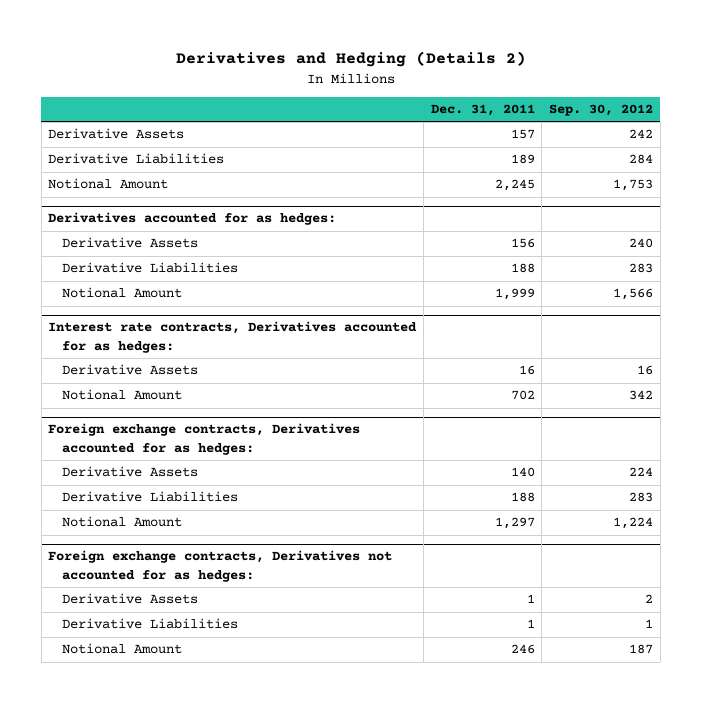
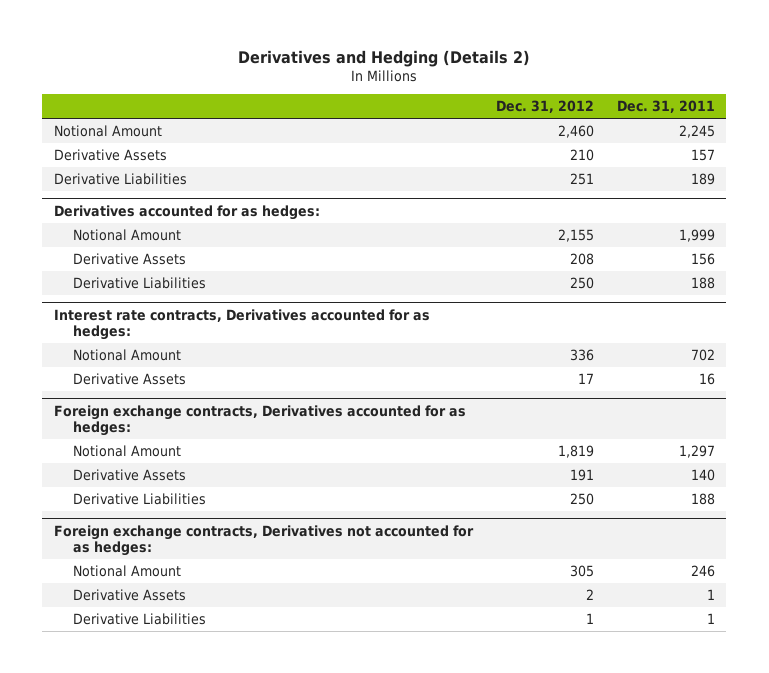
[549,104,654,117] Sep. 30, 2012 -> none
none -> [495,100,594,114] Dec. 31, 2012
[48,178,169,190] Notional Amount -> [53,124,162,137] Notional Amount
[62,287,183,299] Notional Amount -> [72,228,181,241] Notional Amount
[62,364,199,376] Derivative Assets -> [72,372,186,385] Derivative Assets
[62,516,183,528] Notional Amount -> [72,444,181,457] Notional Amount
[62,643,183,655] Notional Amount -> [72,564,181,577] Notional Amount

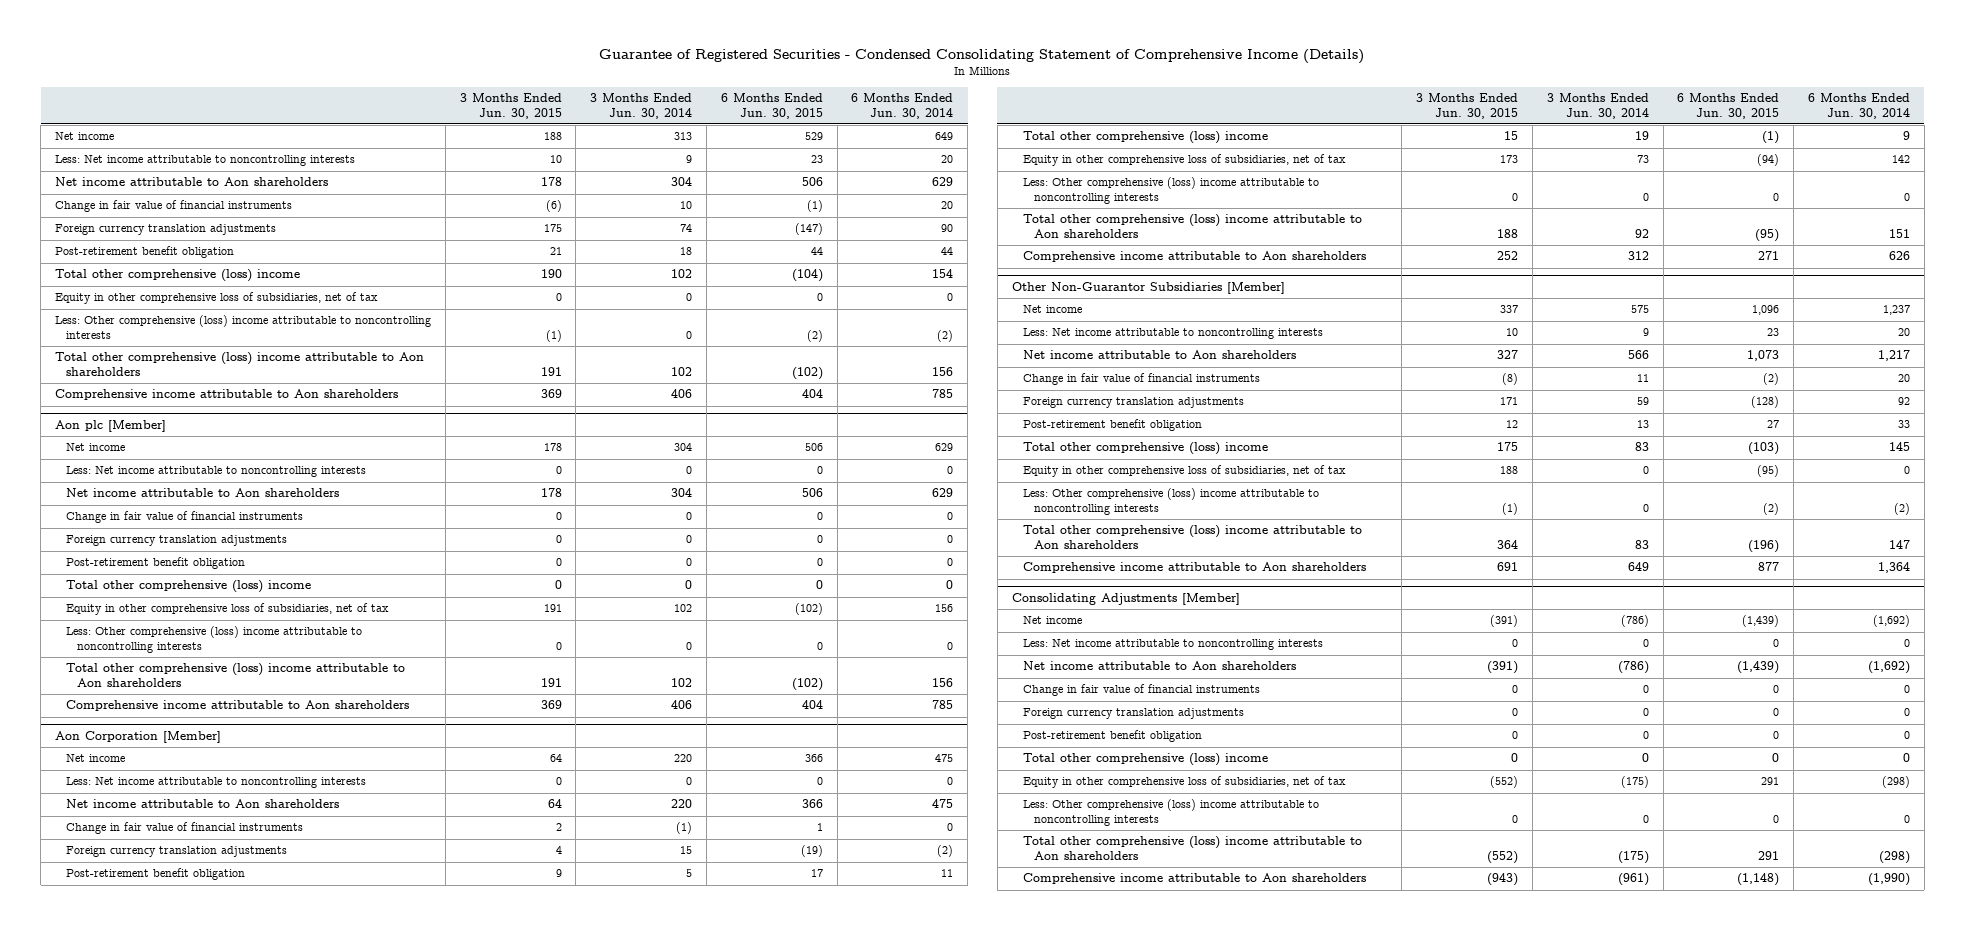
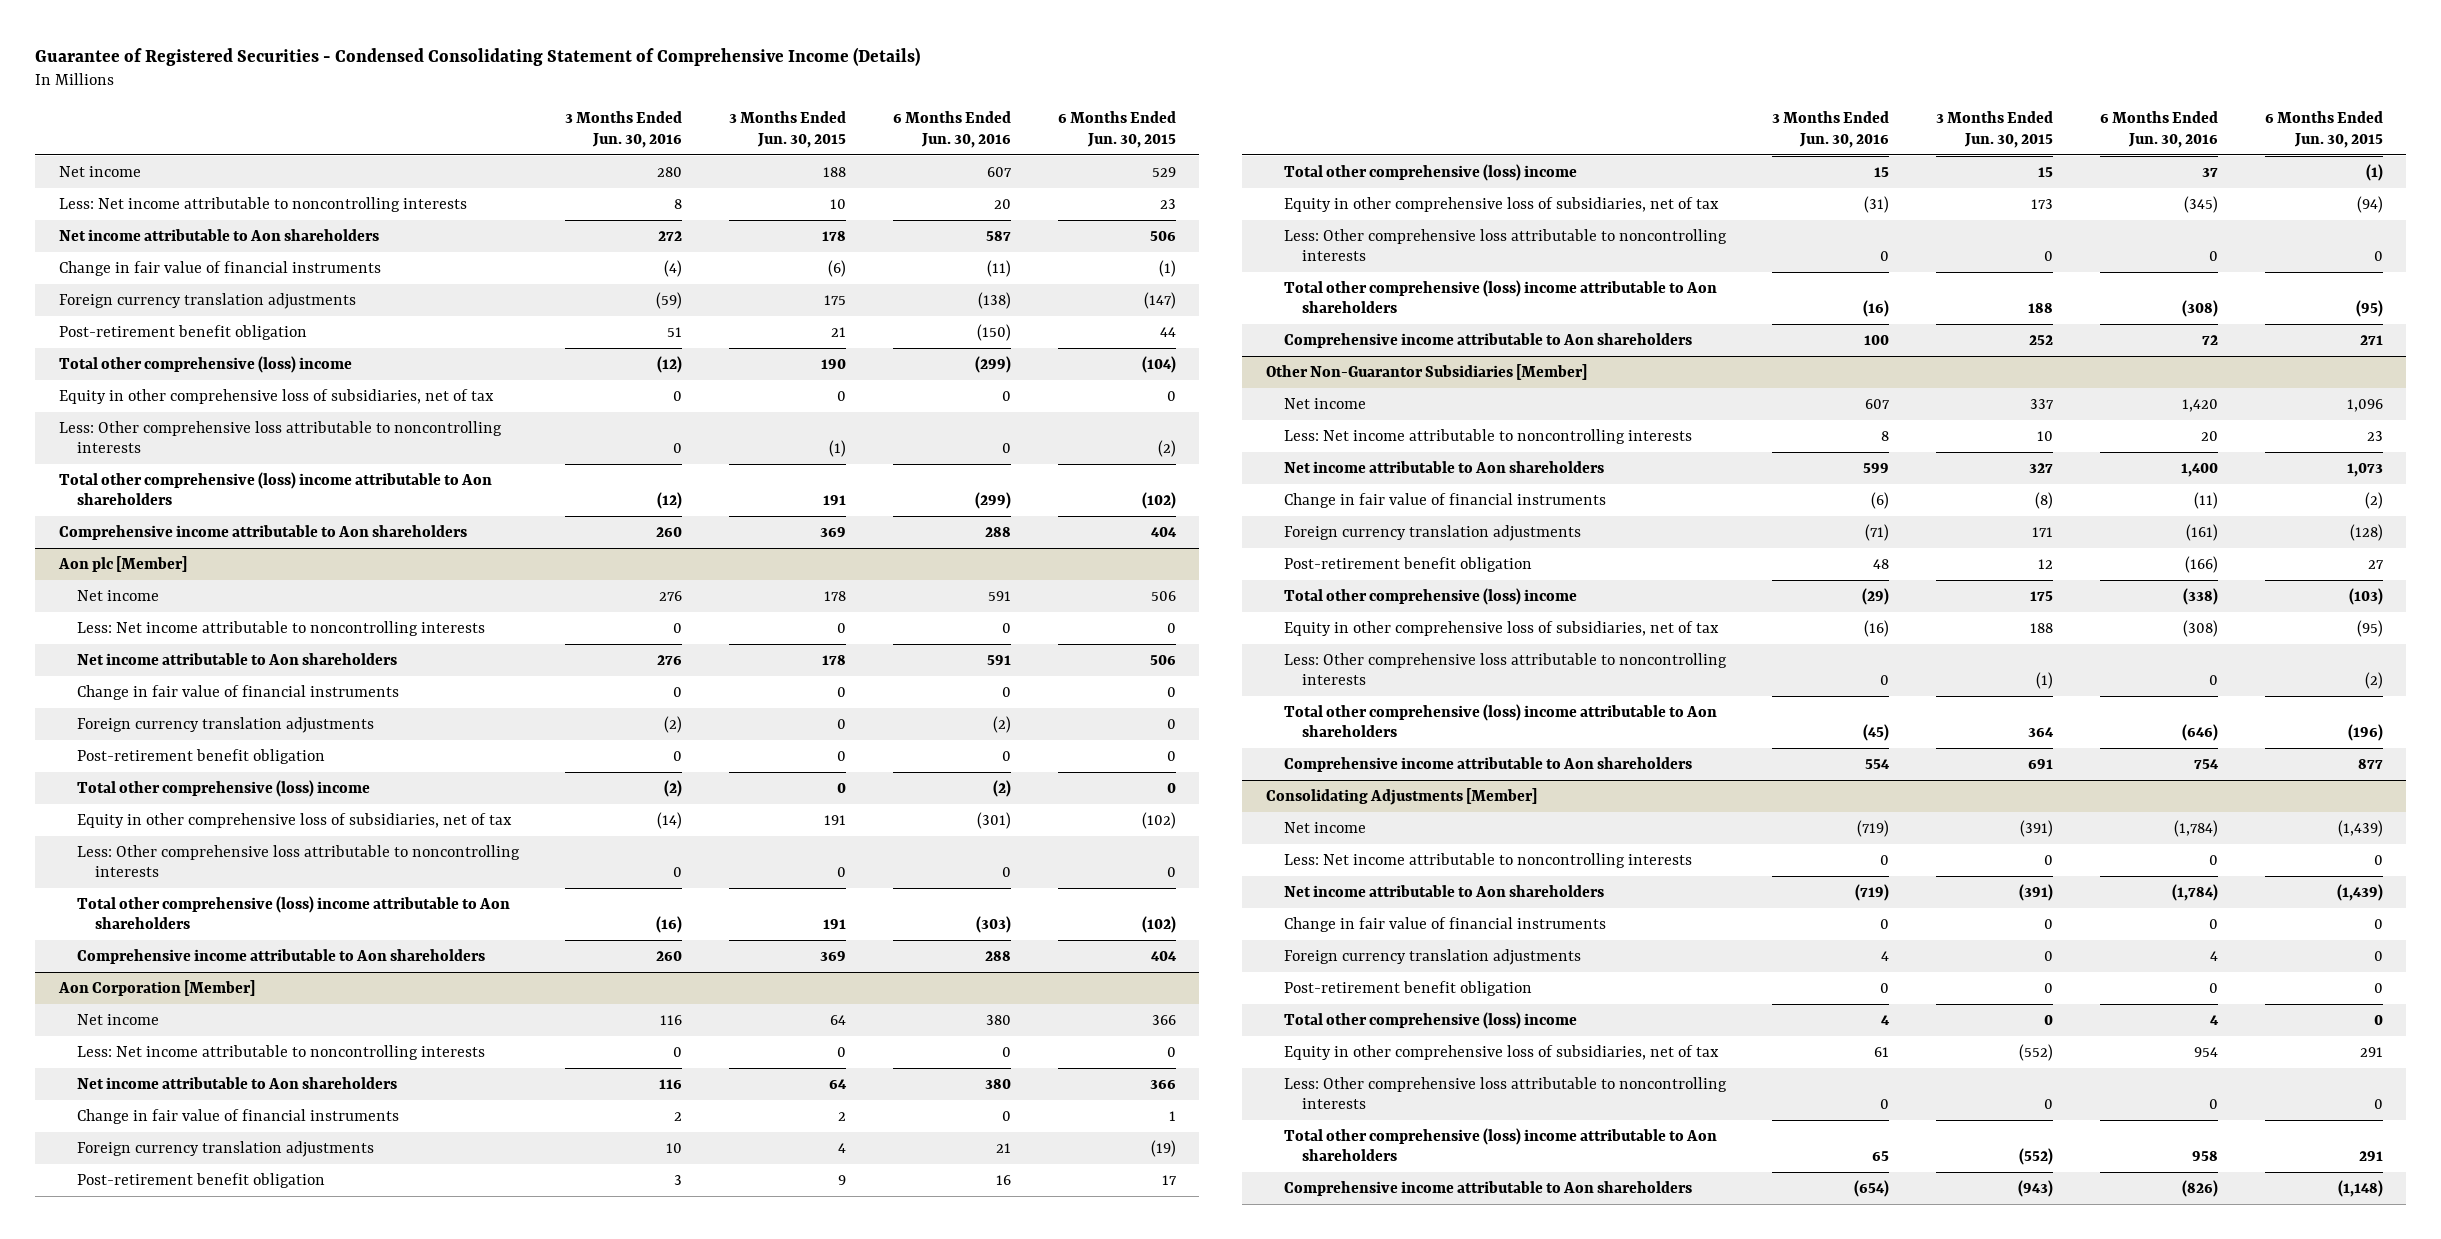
[590,93,693,119] 3 Months Ended Jun. 30, 2014 -> none
[851,93,954,119] 6 Months Ended Jun. 30, 2014 -> none
none -> [565,111,683,148] 3 Months Ended Jun. 30, 2016
none -> [892,111,1011,148] 6 Months Ended Jun. 30, 2016
[54,315,431,339] Less: Other comprehensive (loss) income attributable to noncontrolling interests -> [58,420,502,454] Less: Other comprehensive loss attributable to noncontrolling interests
[66,626,363,653] Less: Other comprehensive (loss) income attributable to noncontrolling interests -> [76,844,520,878] Less: Other comprehensive loss attributable to noncontrolling interests
[1022,177,1319,204] Less: Other comprehensive (loss) income attributable to noncontrolling interests -> [1283,228,1727,262] Less: Other comprehensive loss attributable to noncontrolling interests
[1022,488,1319,515] Less: Other comprehensive (loss) income attributable to noncontrolling interests -> [1283,652,1727,686] Less: Other comprehensive loss attributable to noncontrolling interests
[1022,799,1319,826] Less: Other comprehensive (loss) income attributable to noncontrolling interests -> [1283,1076,1727,1110] Less: Other comprehensive loss attributable to noncontrolling interests

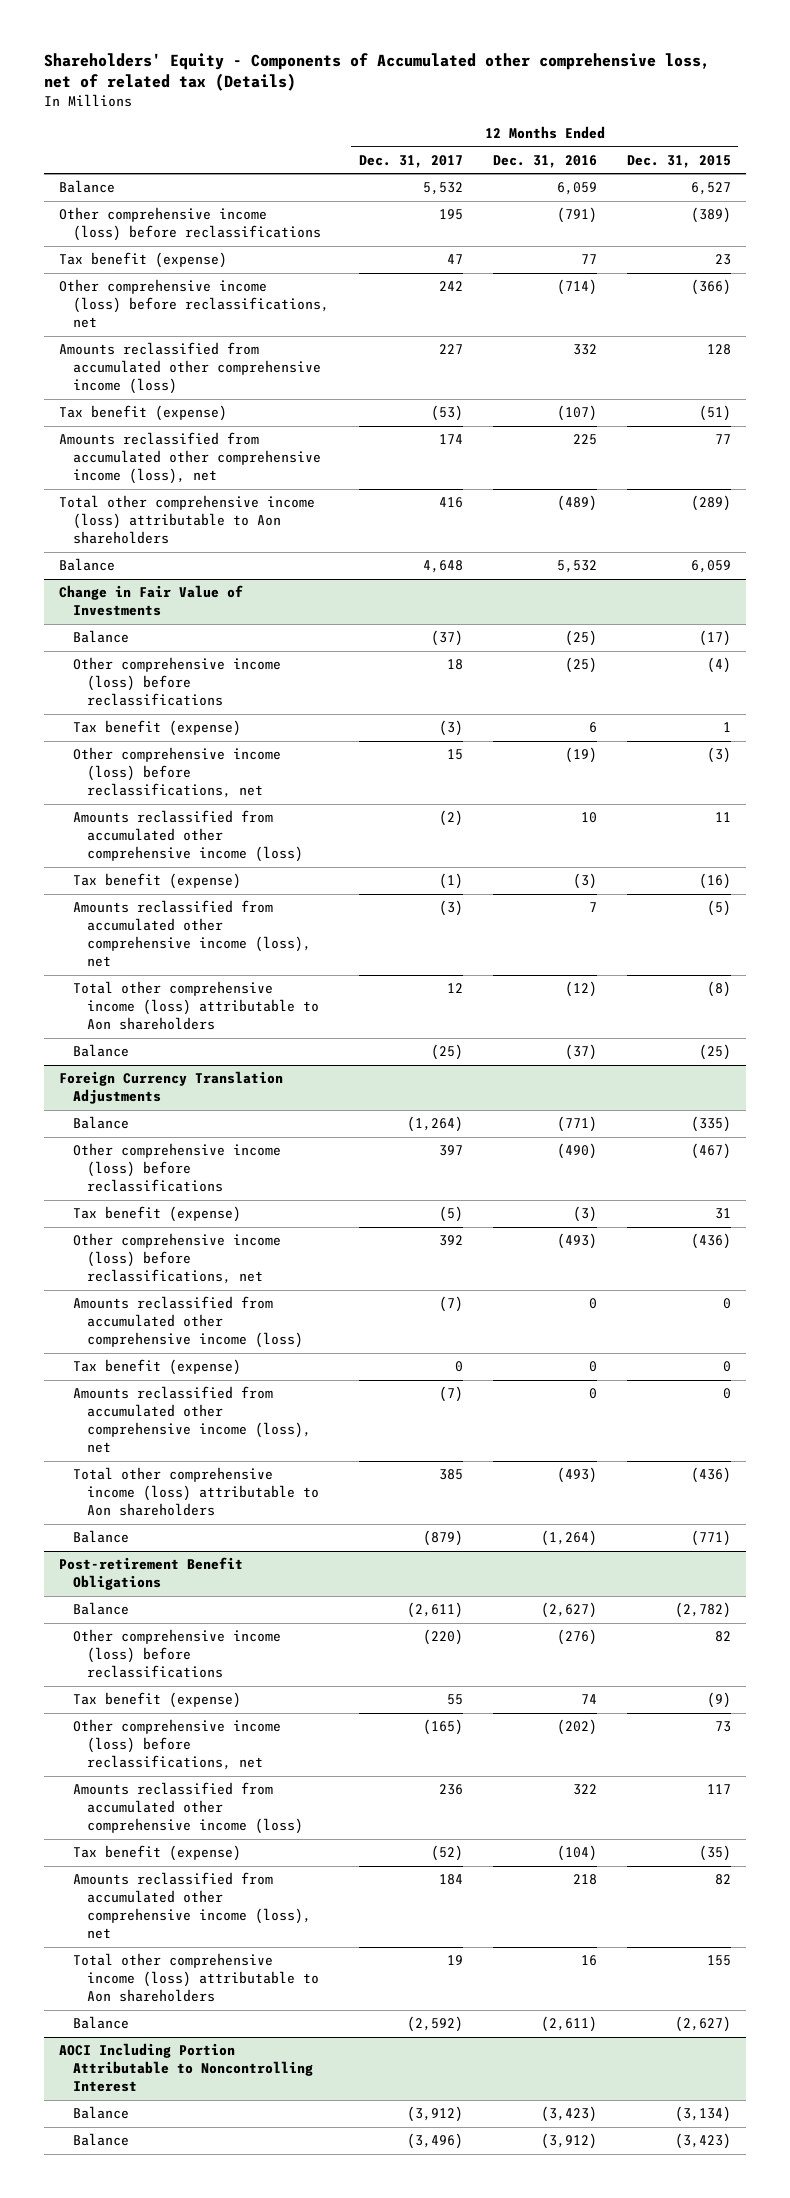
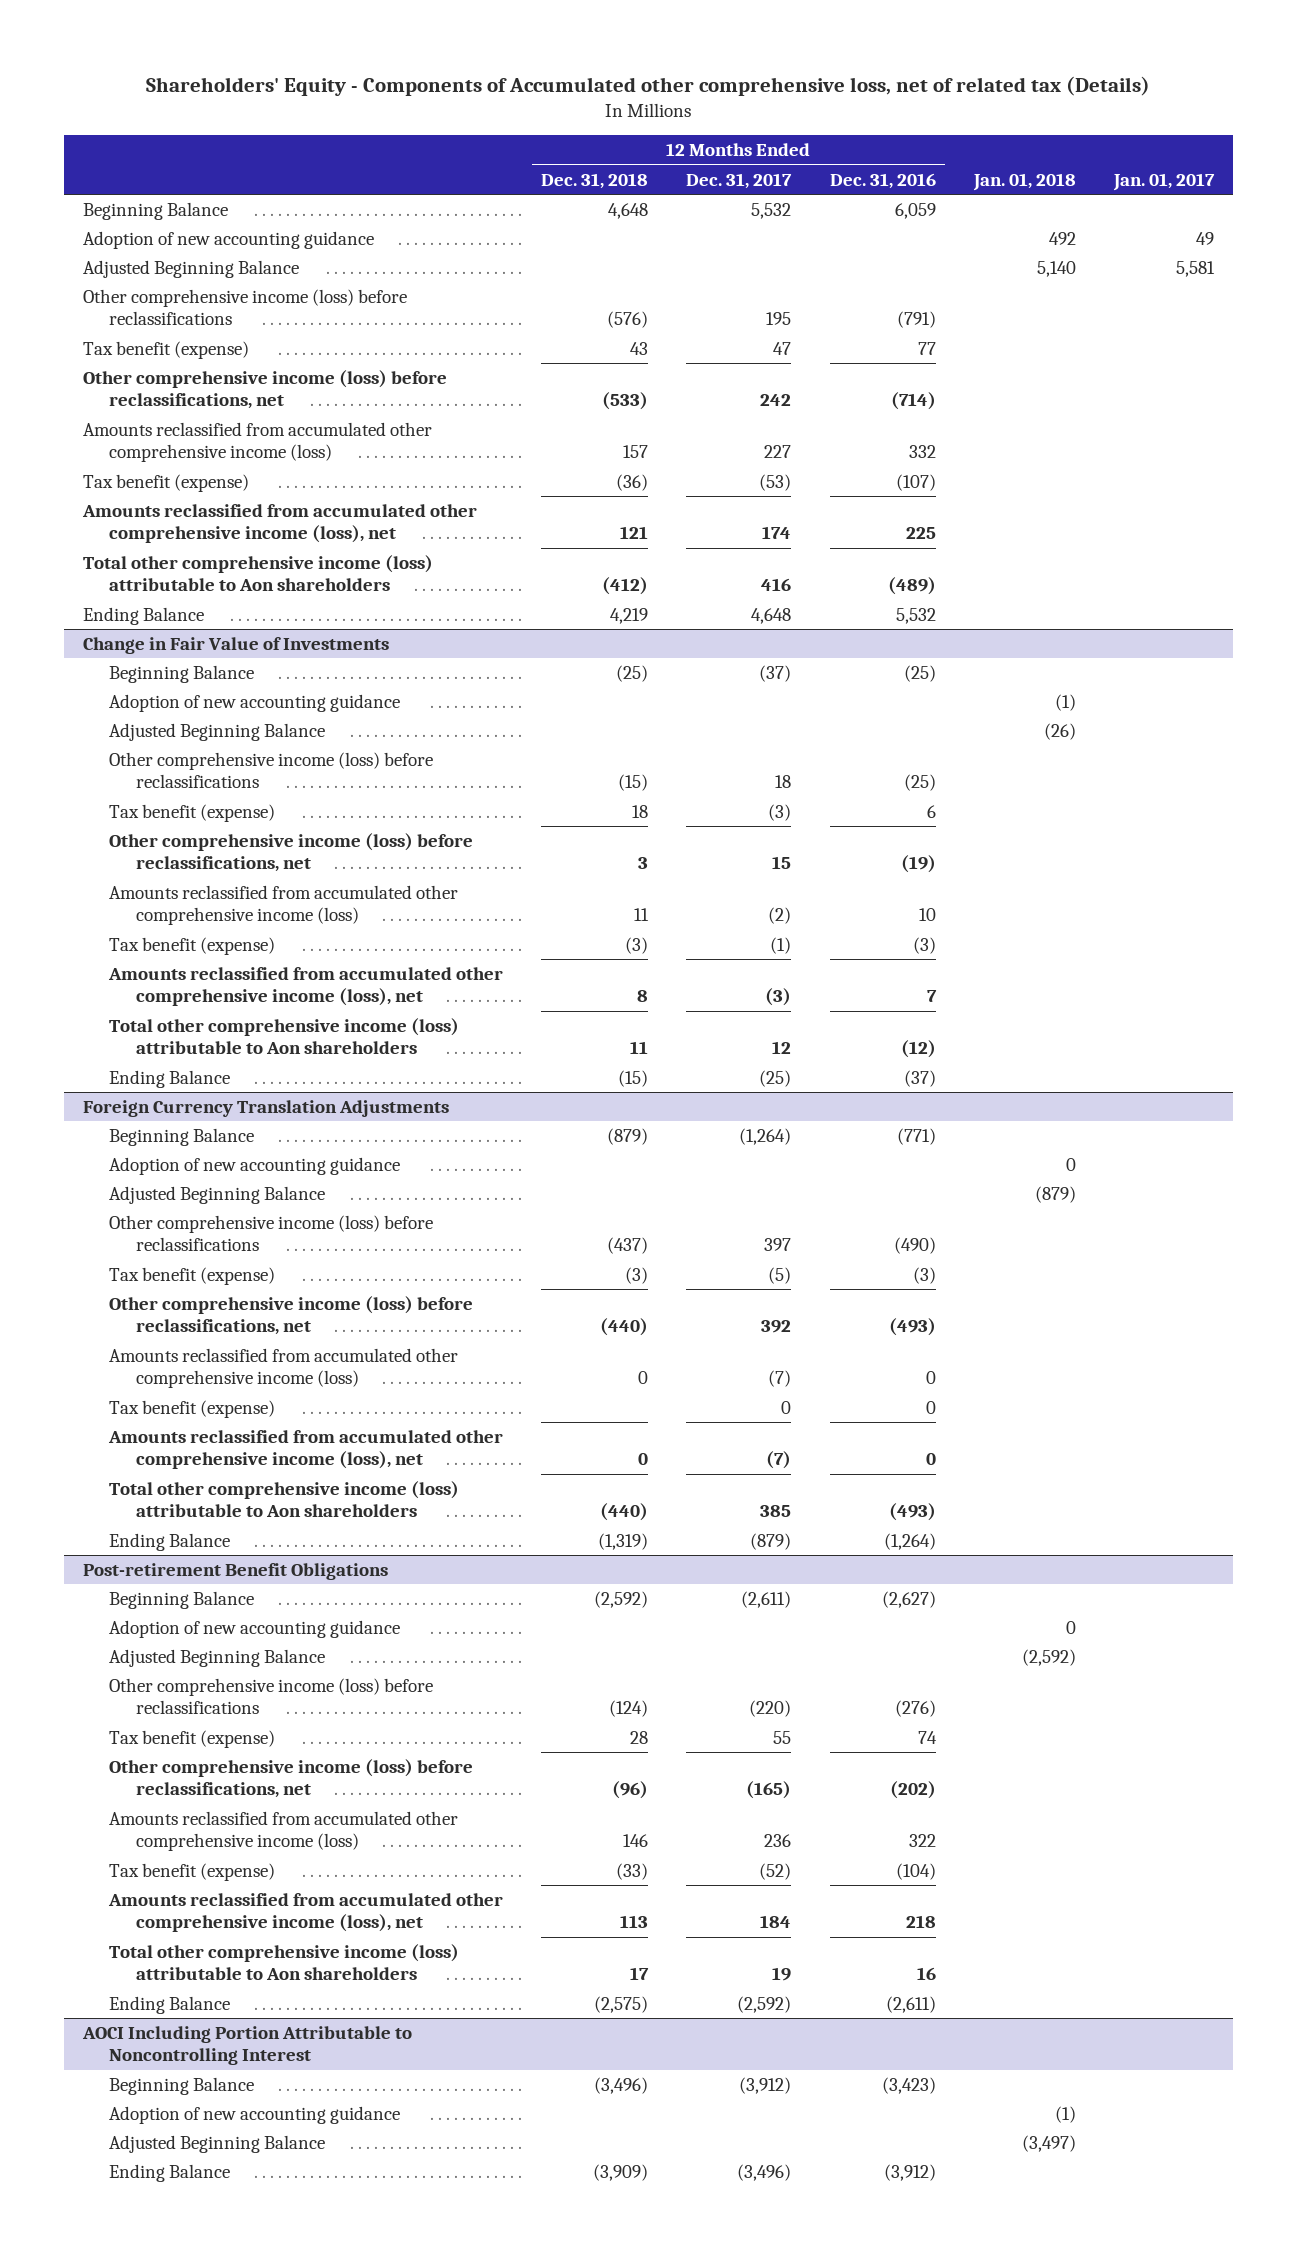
[626,154,731,168] Dec. 31, 2015 -> none
none -> [541,172,649,189] Dec. 31, 2018
none -> [972,172,1076,191] Jan. 01, 2018
none -> [1112,172,1215,191] Jan. 01, 2017
[58,180,115,194] Balance -> [82,201,228,220] Beginning Balance
none -> [82,230,374,249] Adoption of new accounting guidance
none -> [82,259,299,278] Adjusted Beginning Balance
[58,558,115,572] Balance -> [82,606,204,625] Ending Balance
[72,630,129,644] Balance -> [109,664,255,683] Beginning Balance
none -> [109,693,401,712] Adoption of new accounting guidance
none -> [109,722,326,741] Adjusted Beginning Balance
[72,1044,129,1058] Balance -> [109,1069,231,1088] Ending Balance
[72,1116,129,1130] Balance -> [109,1127,255,1146] Beginning Balance
none -> [109,1156,401,1175] Adoption of new accounting guidance
none -> [109,1185,326,1204] Adjusted Beginning Balance
[72,1530,129,1544] Balance -> [109,1532,231,1551] Ending Balance
[72,1602,129,1616] Balance -> [109,1590,255,1609] Beginning Balance
none -> [109,1619,401,1638] Adoption of new accounting guidance
none -> [109,1648,326,1667] Adjusted Beginning Balance
[72,2016,129,2030] Balance -> [109,1995,231,2014] Ending Balance
[72,2106,129,2120] Balance -> [109,2076,255,2095] Beginning Balance
none -> [109,2105,401,2124] Adoption of new accounting guidance
none -> [109,2134,326,2153] Adjusted Beginning Balance
[72,2133,129,2147] Balance -> [109,2163,231,2182] Ending Balance

